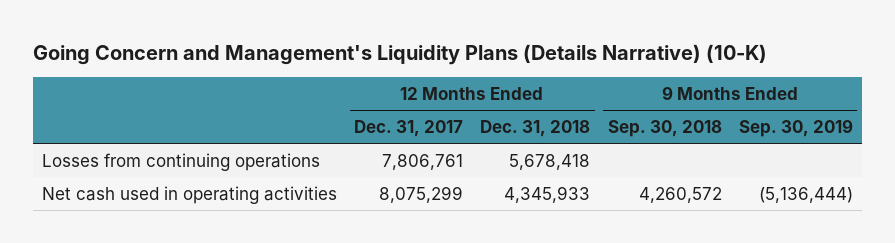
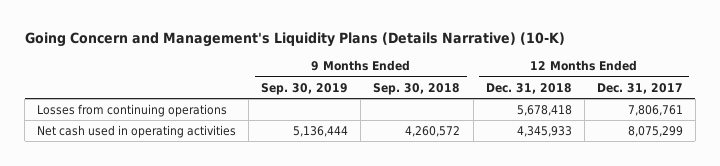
[759,186,854,203] (5,136,444) -> [293,126,349,138] 5,136,444

